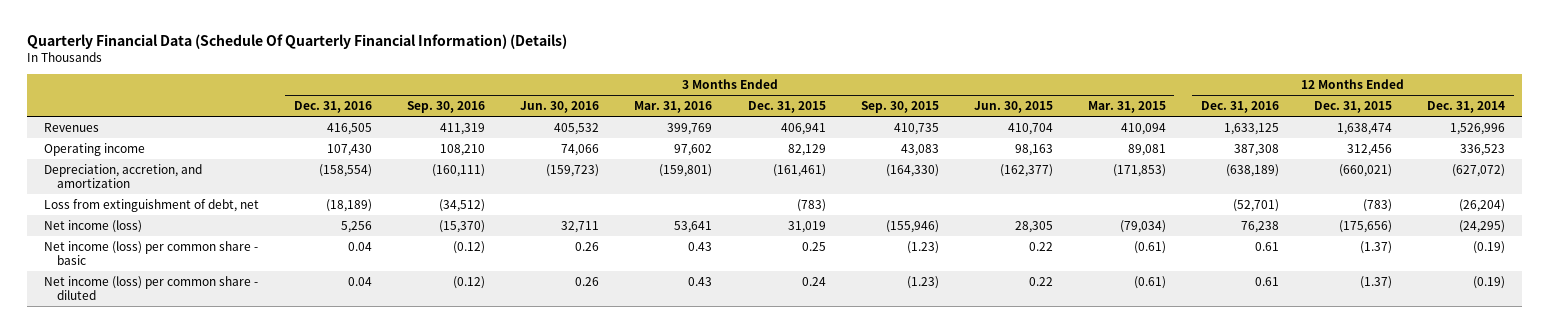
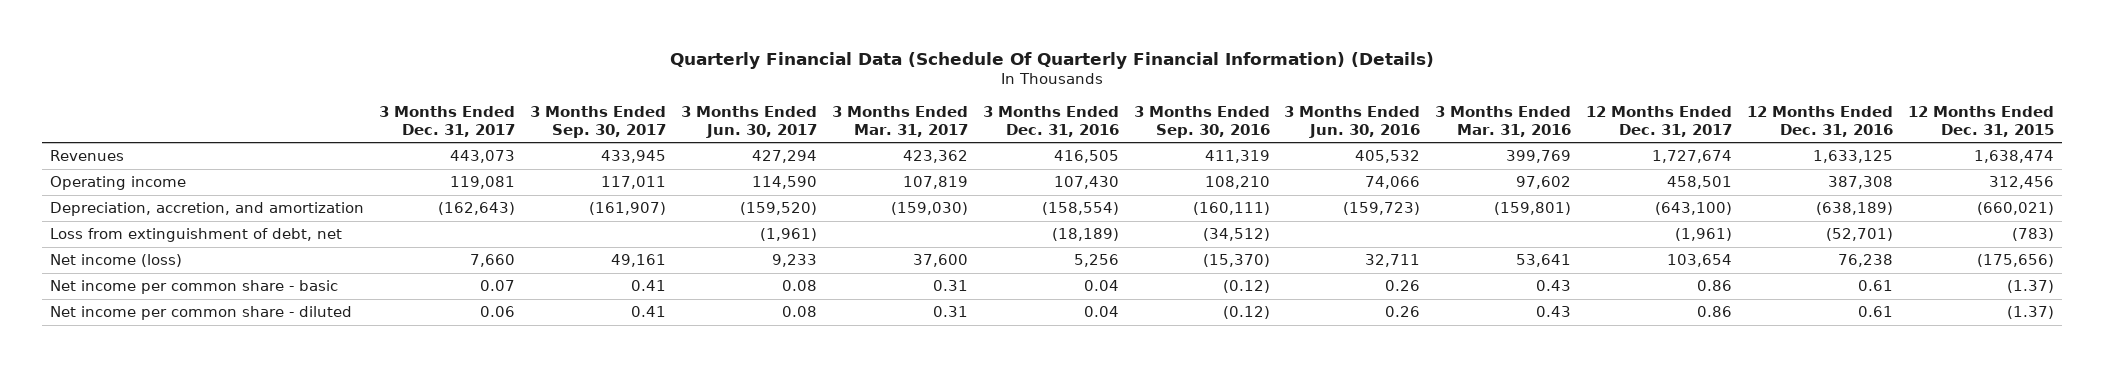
[747,101,826,114] Dec. 31, 2015 -> none
[860,101,939,114] Sep. 30, 2015 -> none
[973,101,1053,114] Jun. 30, 2015 -> none
[1087,101,1166,114] Mar. 31, 2015 -> none
[1426,101,1505,114] Dec. 31, 2014 -> none
none -> [378,105,515,137] 3 Months Ended Dec. 31, 2017
none -> [529,105,666,138] 3 Months Ended Sep. 30, 2017
none -> [680,105,817,138] 3 Months Ended Jun. 30, 2017
none -> [831,105,968,137] 3 Months Ended Mar. 31, 2017
none -> [1586,105,1733,137] 12 Months Ended Dec. 31, 2017
[44,241,259,266] Net income (loss) per common share - basic -> [49,280,338,295] Net income per common share - basic
[44,276,259,301] Net income (loss) per common share - diluted -> [49,306,352,321] Net income per common share - diluted

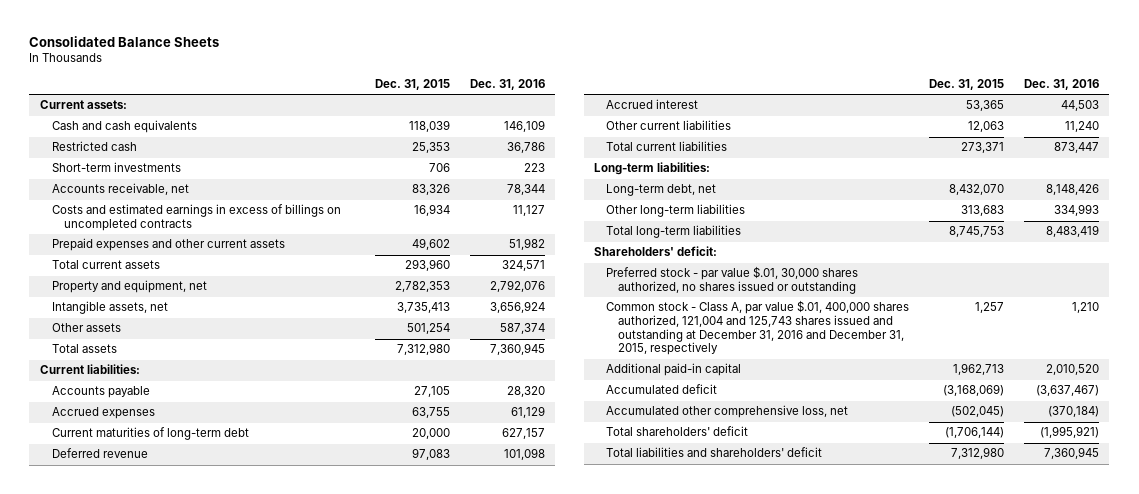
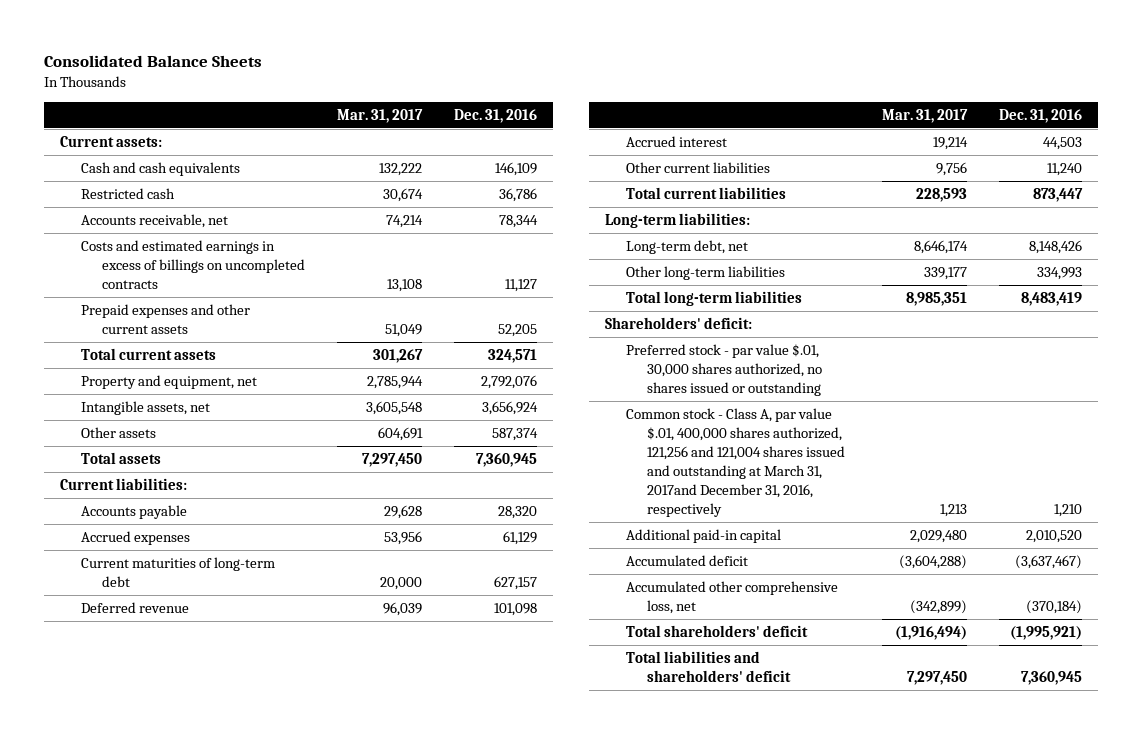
[374,79,450,91] Dec. 31, 2015 -> none
none -> [336,108,423,123] Mar. 31, 2017
[51,162,181,173] Short-term investments -> none
[509,238,546,251] 51,982 -> [497,324,537,338] 52,205
[605,300,909,356] Common stock - Class A, par value $.01, 400,000 shares authorized, 121,004 and 125,743 shares issued and outstanding at December 31, 2016 and December 31, 2015, respectively -> [626,408,845,518] Common stock - Class A, par value $.01, 400,000 shares authorized, 121,256 and 121,004 shares issued and outstanding at March 31, 2017and December 31, 2016, respectively

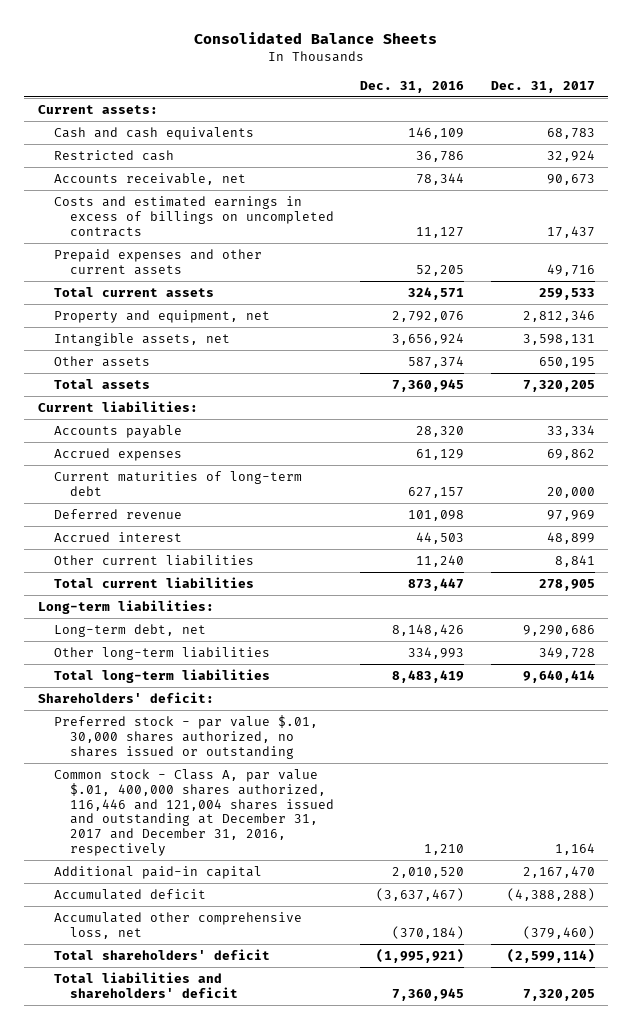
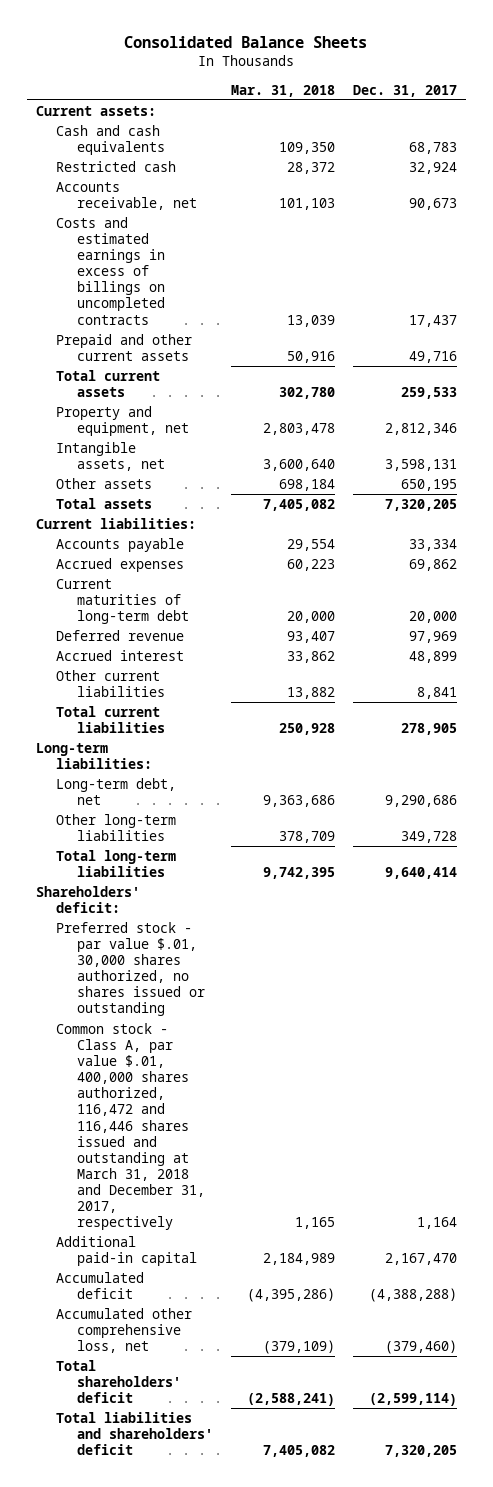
[360,80,465,93] Dec. 31, 2016 -> none
none -> [230,84,335,97] Mar. 31, 2018
[53,248,262,275] Prepaid expenses and other current assets -> [56,333,193,361] Prepaid and other current assets
[53,768,334,857] Common stock - Class A, par value $.01, 400,000 shares authorized, 116,446 and 121,004 shares issued and outstanding at December 31, 2017 and December 31, 2016, respectively -> [56,1022,205,1231] Common stock - Class A, par value $.01, 400,000 shares authorized, 116,472 and 116,446 shares issued and outstanding at March 31, 2018 and December 31, 2017, respectively

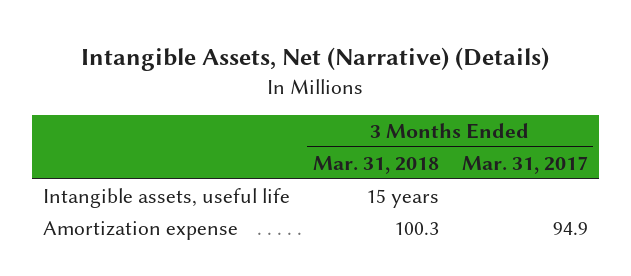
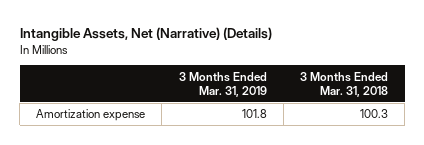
[461,155,588,174] Mar. 31, 2017 -> none
none -> [178,71,267,97] 3 Months Ended Mar. 31, 2019
[43,187,291,208] Intangible assets, useful life -> none

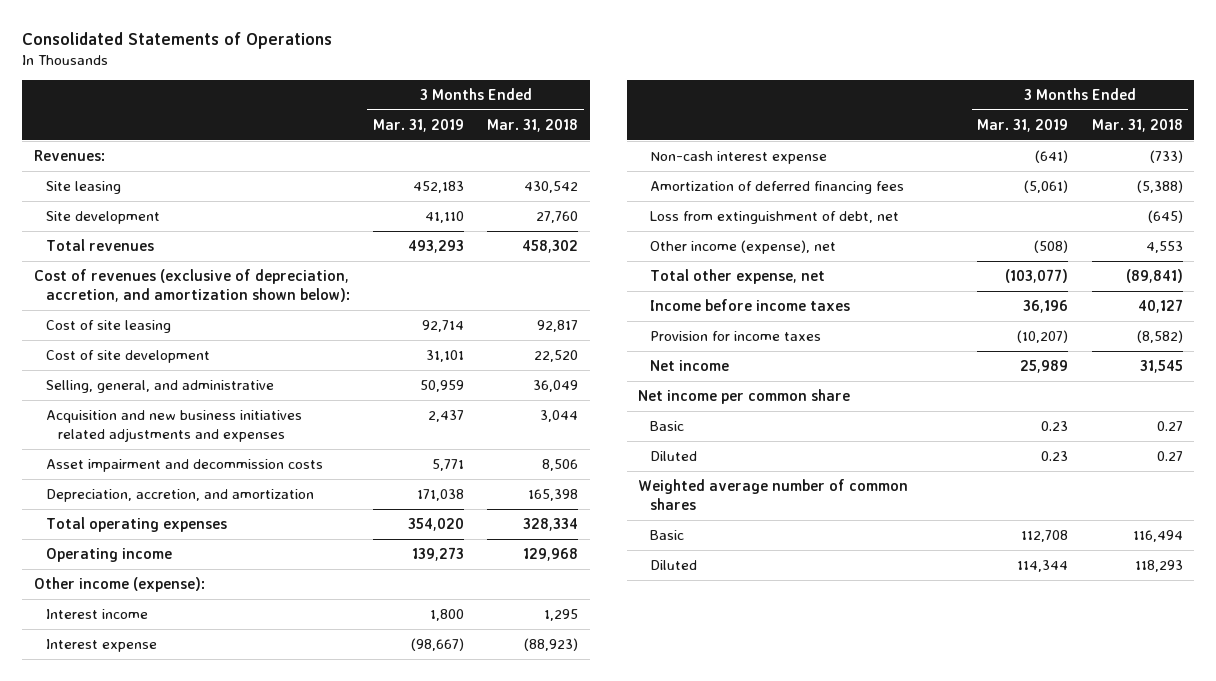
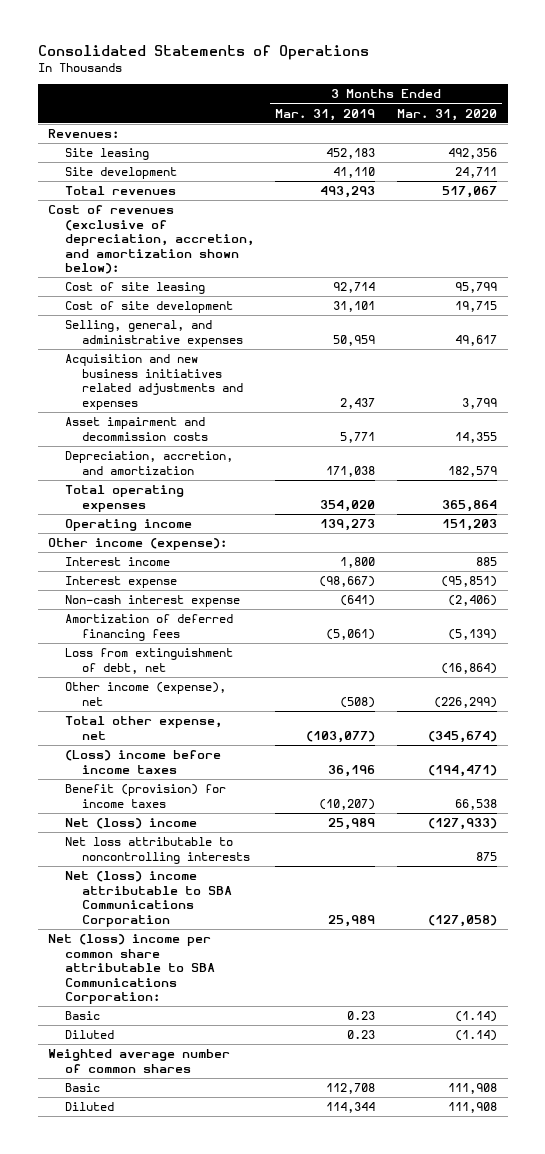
[487,118,579,132] Mar. 31, 2018 -> none
none -> [396,108,497,121] Mar. 31, 2020
[45,380,274,394] Selling, general, and administrative -> [65,320,243,347] Selling, general, and administrative expenses
[650,299,851,312] Income before income taxes -> [65,750,222,774] (Loss) income before income taxes
[650,331,822,342] Provision for income taxes -> [65,784,227,808] Benefit (provision) for income taxes
none -> [65,818,198,830] Net (loss) income
none -> [65,837,250,864] Net loss attributable to noncontrolling interests
[650,360,730,372] Net income -> [65,871,232,927] Net (loss) income attributable to SBA Communications Corporation
[638,389,851,405] Net income per common share -> [48,934,216,1005] Net (loss) income per common share attributable to SBA Communications Corporation:

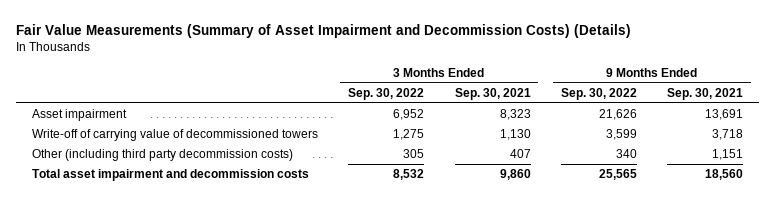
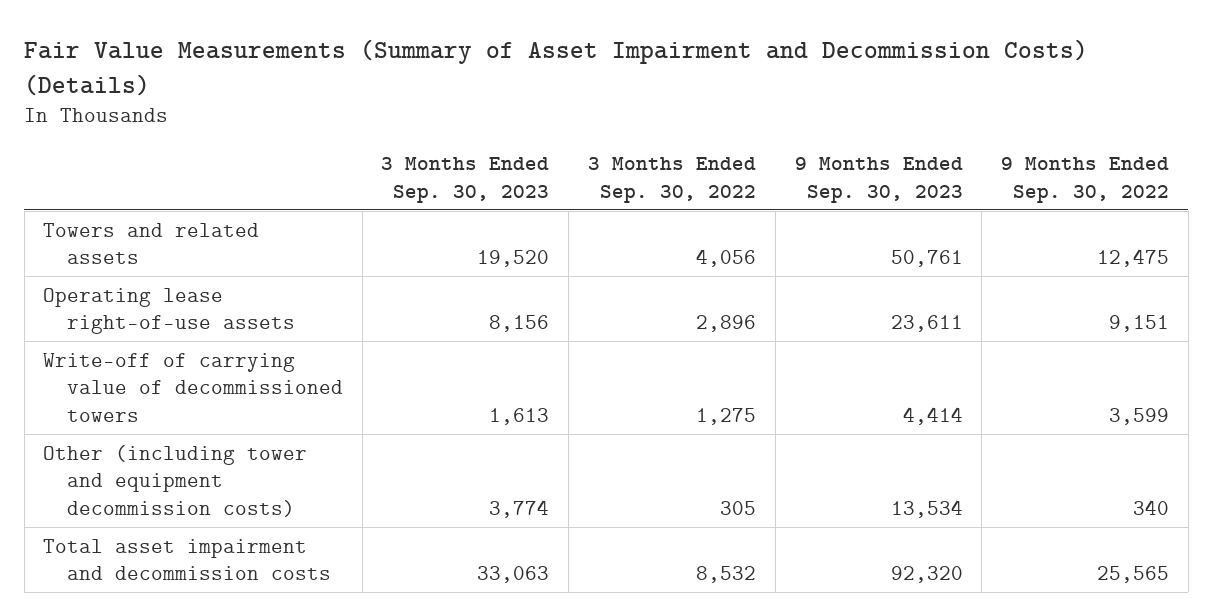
[454,87,531,100] Sep. 30, 2021 -> none
[667,87,744,100] Sep. 30, 2021 -> none
none -> [381,157,550,203] 3 Months Ended Sep. 30, 2023
none -> [794,157,963,203] 9 Months Ended Sep. 30, 2023
[31,109,127,122] Asset impairment -> none
none -> [43,222,260,265] Towers and related assets
none -> [43,287,295,335] Operating lease right-of-use assets
[31,149,293,162] Other (including third party decommission costs) -> [43,444,308,518] Other (including tower and equipment decommission costs)

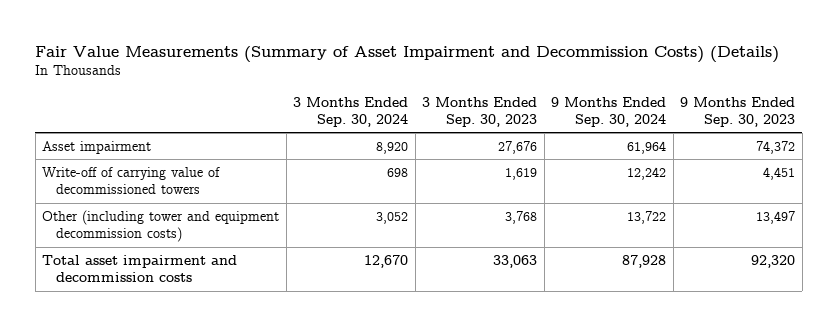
[587,157,756,203] 3 Months Ended Sep. 30, 2022 -> none
[1001,157,1170,203] 9 Months Ended Sep. 30, 2022 -> none
none -> [293,96,409,127] 3 Months Ended Sep. 30, 2024
none -> [551,96,667,127] 9 Months Ended Sep. 30, 2024
[43,222,260,265] Towers and related assets -> none
[43,287,295,335] Operating lease right-of-use assets -> none
none -> [42,140,152,154] Asset impairment
[489,408,550,426] 1,613 -> [505,167,538,180] 1,619
[902,407,963,426] 4,414 -> [763,166,796,180] 4,451
[489,500,550,519] 3,774 -> [505,210,538,224] 3,768
[890,500,963,519] 13,534 -> [756,210,796,224] 13,497

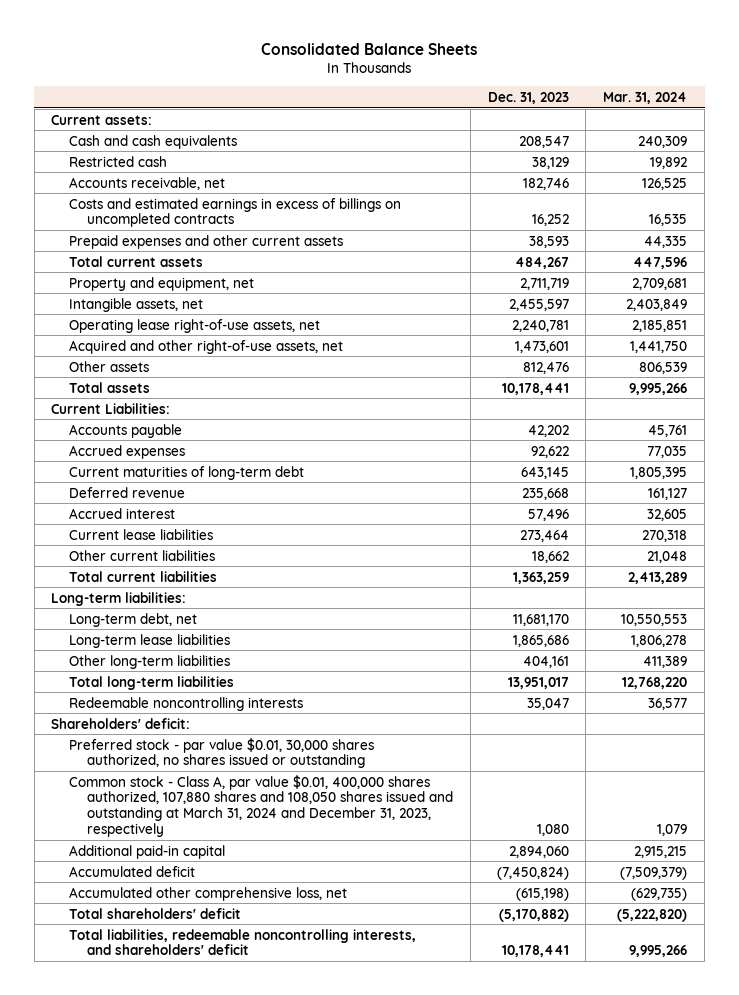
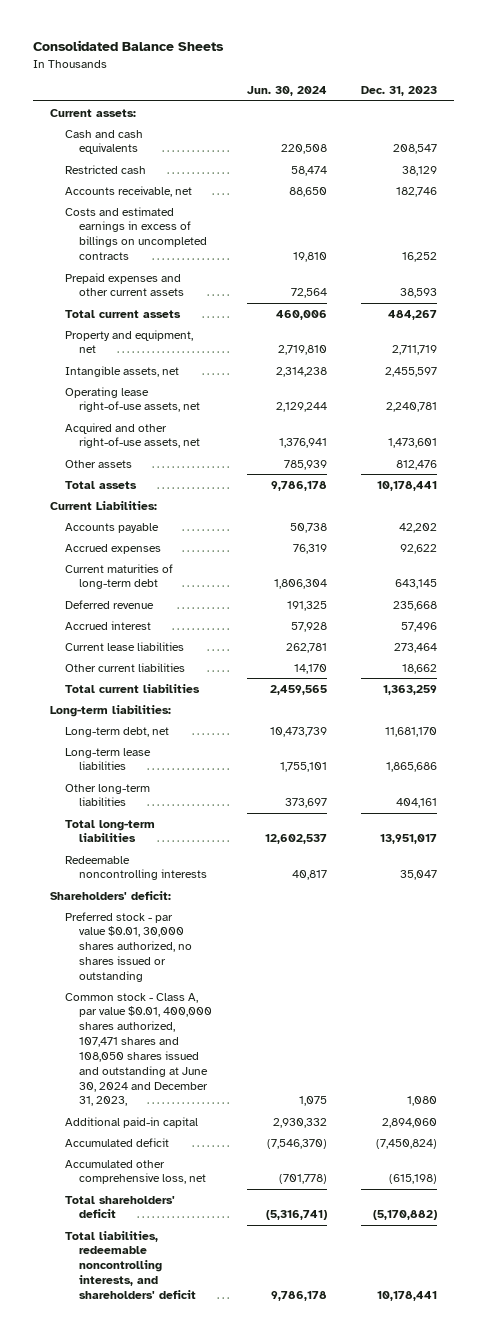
[603,91,688,104] Mar. 31, 2024 -> none
none -> [246,86,327,97] Jun. 30, 2024
[69,774,454,837] Common stock - Class A, par value $0.01, 400,000 shares authorized, 107,880 shares and 108,050 shares issued and outstanding at March 31, 2024 and December 31, 2023, respectively -> [64,992,213,1107] Common stock - Class A, par value $0.01, 400,000 shares authorized, 107,471 shares and 108,050 shares issued and outstanding at June 30, 2024 and December 31, 2023,

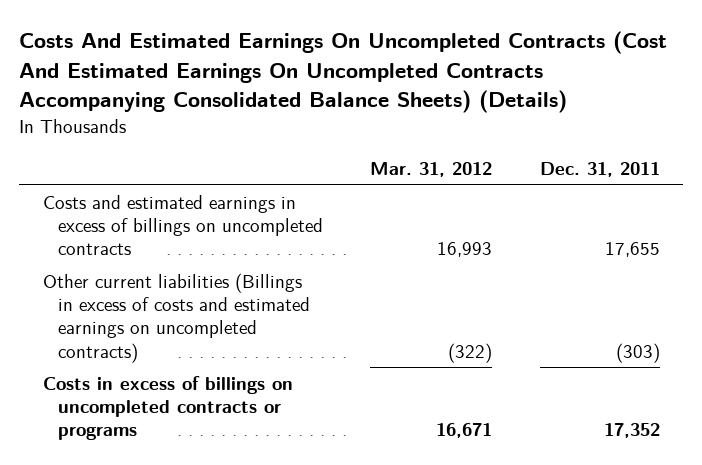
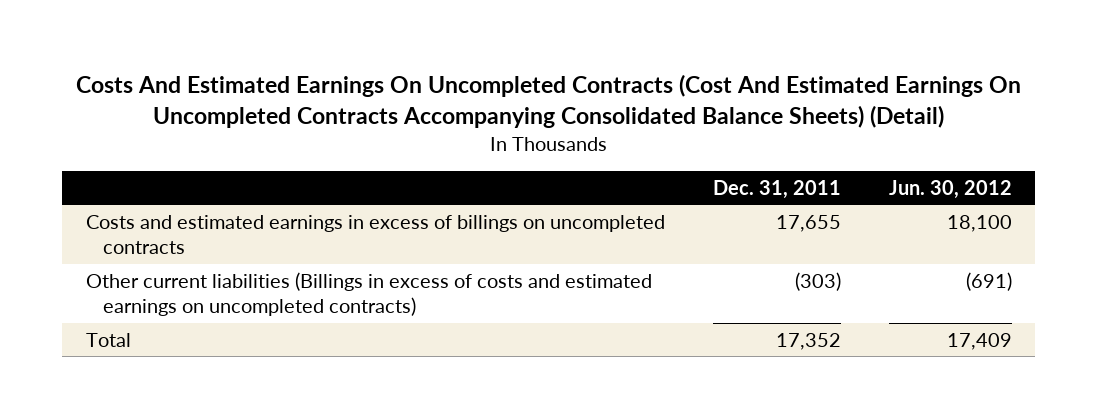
[18,31,667,114] Costs And Estimated Earnings On Uncompleted Contracts (Cost And Estimated Earnings On Uncompleted Contracts Accompanying Consolidated Balance Sheets) (Details) -> [75,74,1021,129] Costs And Estimated Earnings On Uncompleted Contracts (Cost And Estimated Earnings On Uncompleted Contracts Accompanying Consolidated Balance Sheets) (Detail)
[370,162,493,178] Mar. 31, 2012 -> none
none -> [888,179,1012,199] Jun. 30, 2012
[42,375,293,441] Costs in excess of billings on uncompleted contracts or programs -> [86,332,132,347] Total

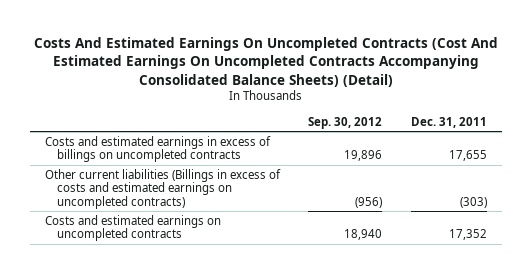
[888,179,1012,199] Jun. 30, 2012 -> none
none -> [308,116,383,129] Sep. 30, 2012
[86,332,132,347] Total -> [44,214,221,242] Costs and estimated earnings on uncompleted contracts

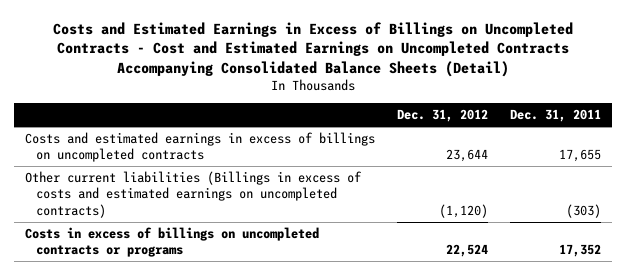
[33,37,498,87] Costs And Estimated Earnings On Uncompleted Contracts (Cost And Estimated Earnings On Uncompleted Contracts Accompanying Consolidated Balance Sheets) (Detail) -> [52,21,573,78] Costs and Estimated Earnings in Excess of Billings on Uncompleted Contracts - Cost and Estimated Earnings on Uncompleted Contracts Accompanying Consolidated Balance Sheets (Detail)
[308,116,383,129] Sep. 30, 2012 -> none
none -> [396,109,488,123] Dec. 31, 2012
[44,214,221,242] Costs and estimated earnings on uncompleted contracts -> [24,227,319,258] Costs in excess of billings on uncompleted contracts or programs

